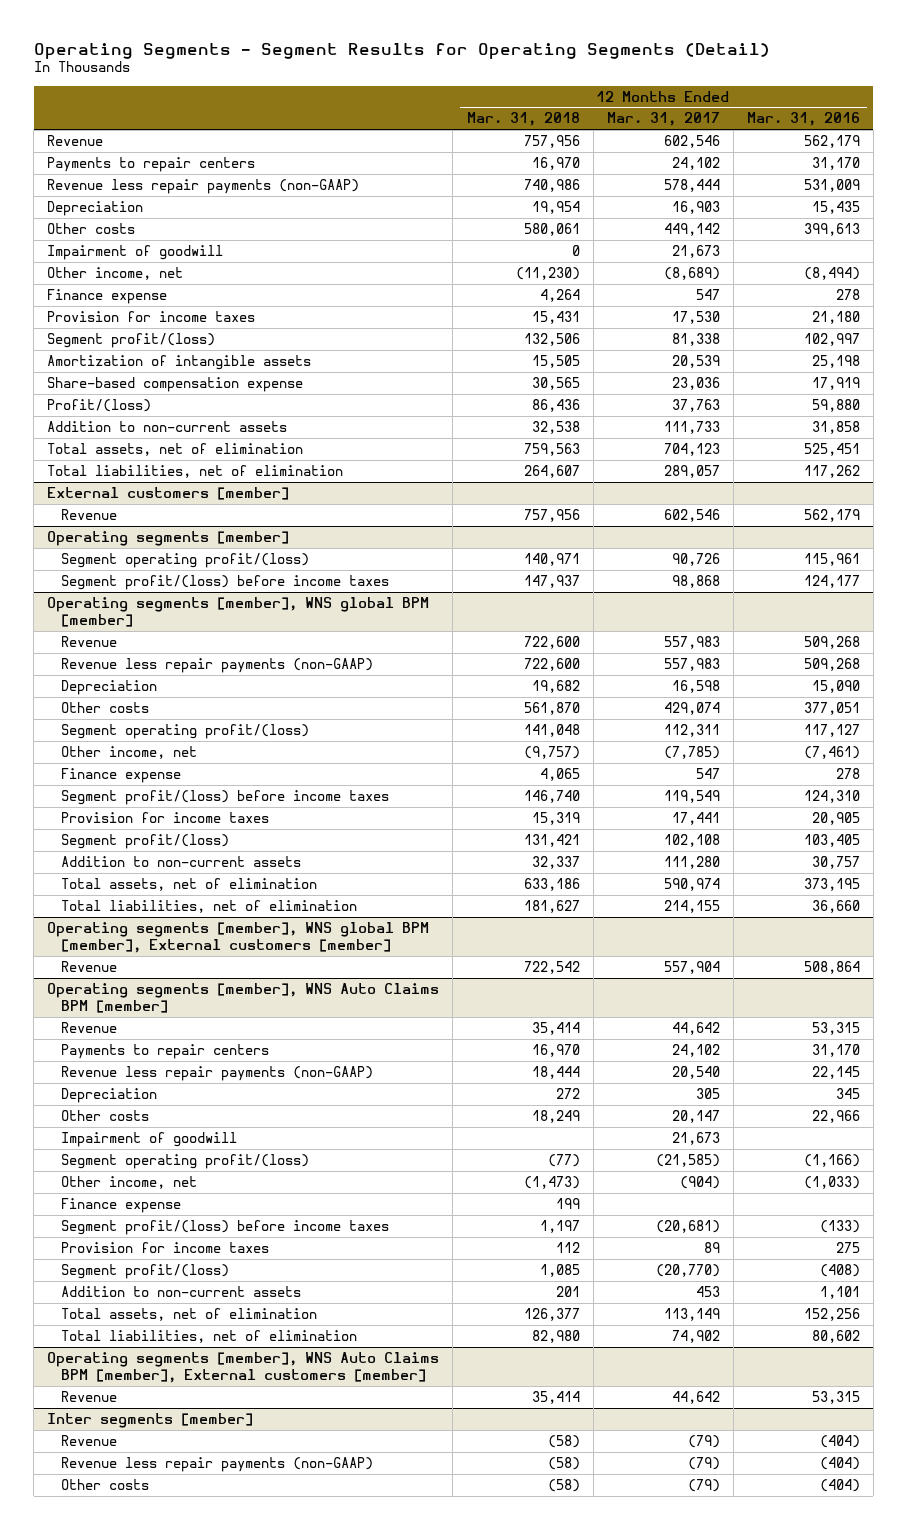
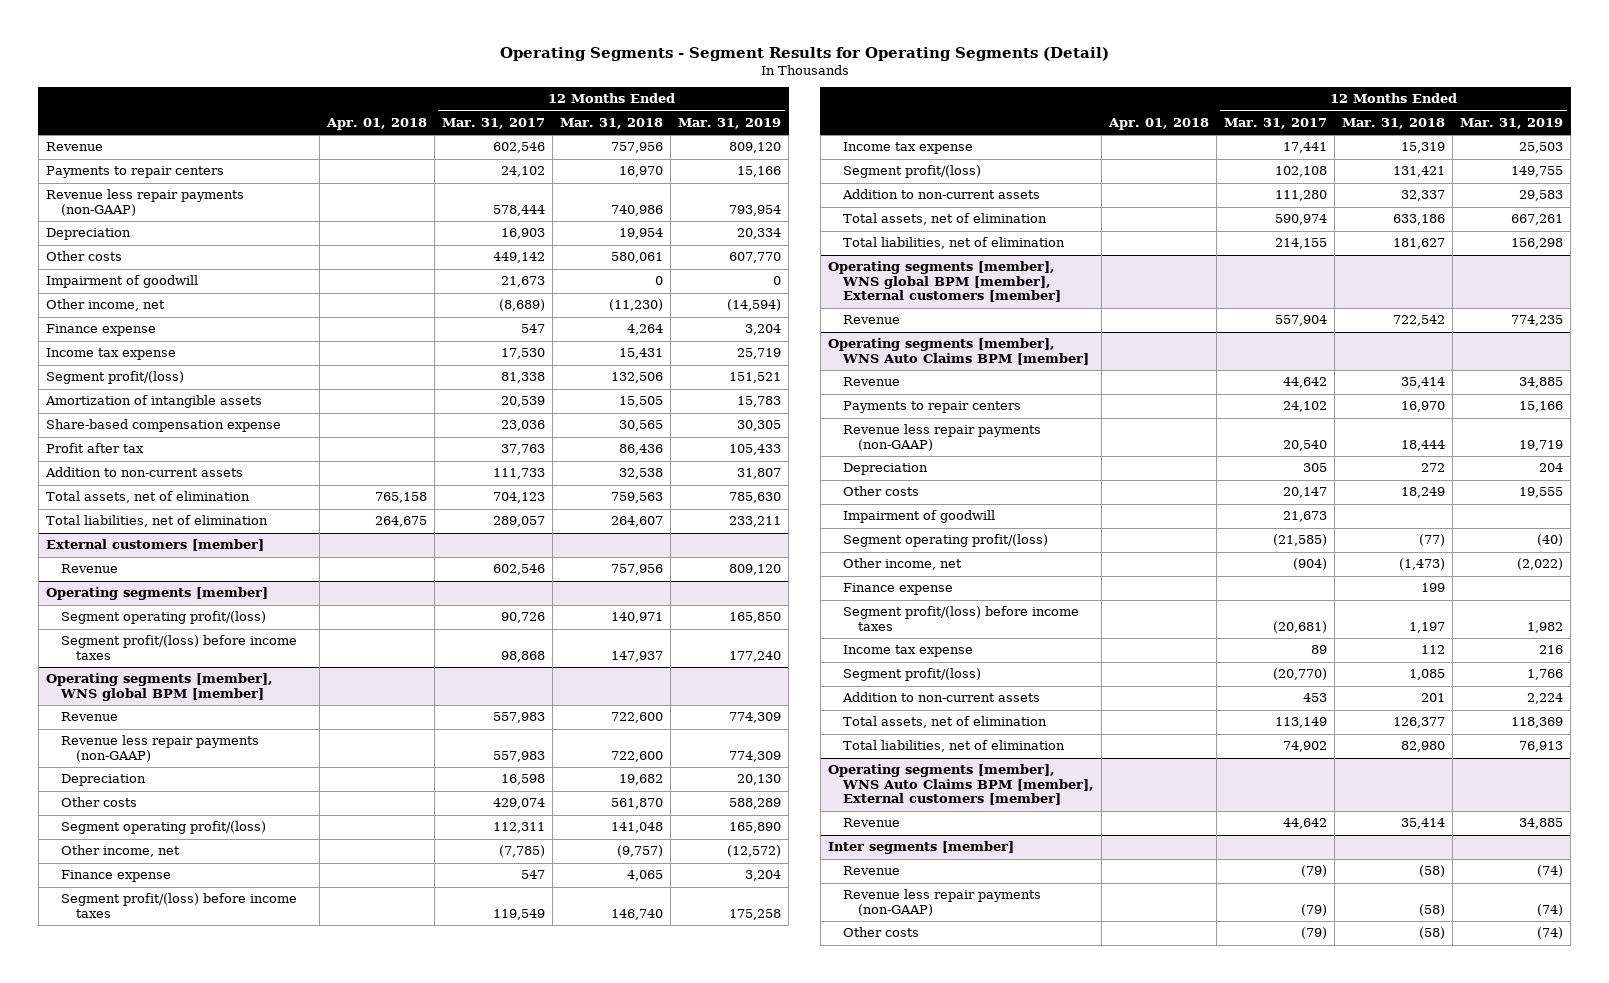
[746,112,860,127] Mar. 31, 2016 -> none
none -> [326,117,428,130] Apr. 01, 2018
none -> [678,117,782,129] Mar. 31, 2019
[47,310,256,322] Provision for income taxes -> [45,348,176,361] Income tax expense
[47,398,152,412] Profit/(loss) -> [45,443,144,454] Profit after tax
[61,811,270,823] Provision for income taxes -> [842,142,973,155] Income tax expense
[61,1241,270,1253] Provision for income taxes -> [842,645,973,658] Income tax expense

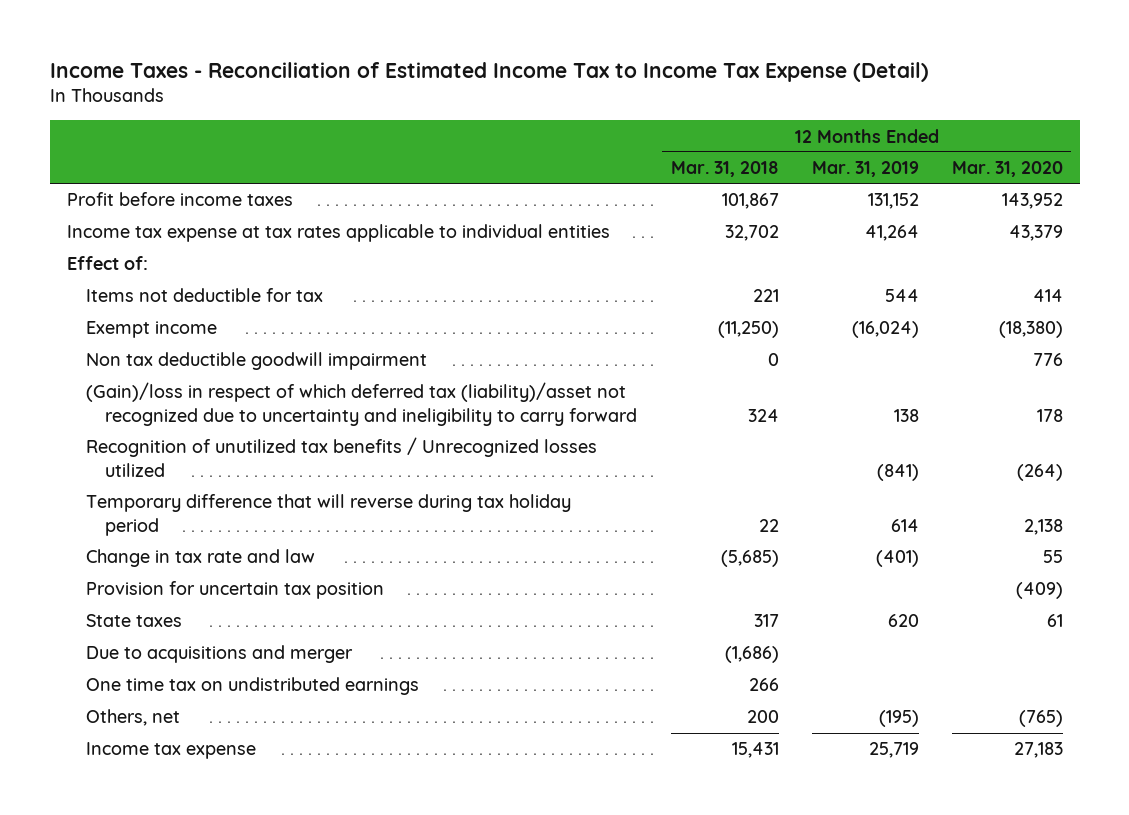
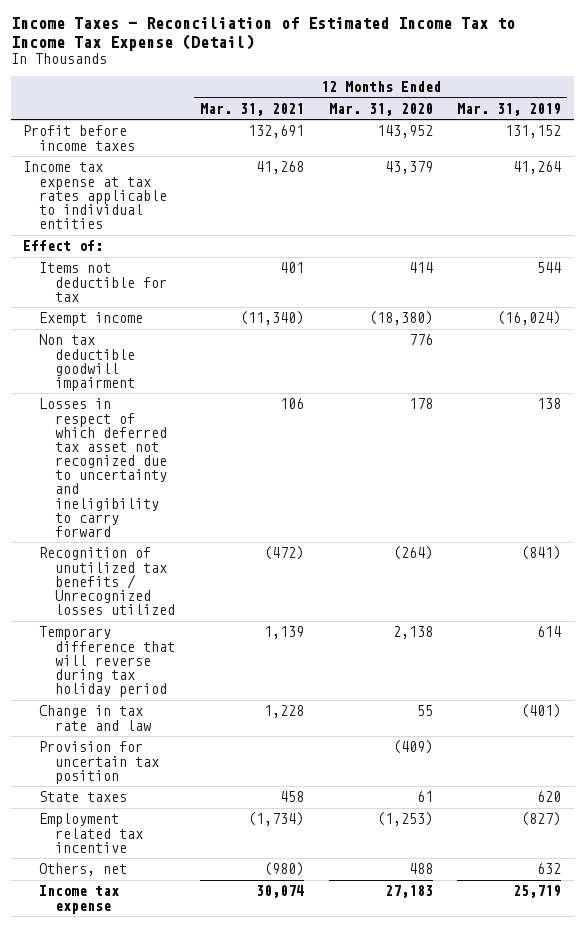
[670,161,779,178] Mar. 31, 2018 -> none
none -> [199,102,304,116] Mar. 31, 2021
[85,382,638,426] (Gain)/loss in respect of which deferred tax (liability)/asset not recognized due to uncertainty and ineligibility to carry forward -> [39,398,168,537] Losses in respect of which deferred tax asset not recognized due to uncertainty and ineligibility to carry forward
[85,645,353,664] Due to acquisitions and merger -> none
[85,677,419,696] One time tax on undistributed earnings -> none
none -> [39,813,144,853] Employment related tax incentive
[878,710,919,728] (195) -> [537,863,562,875] 632
[1018,710,1063,728] (765) -> [408,863,433,875] 488

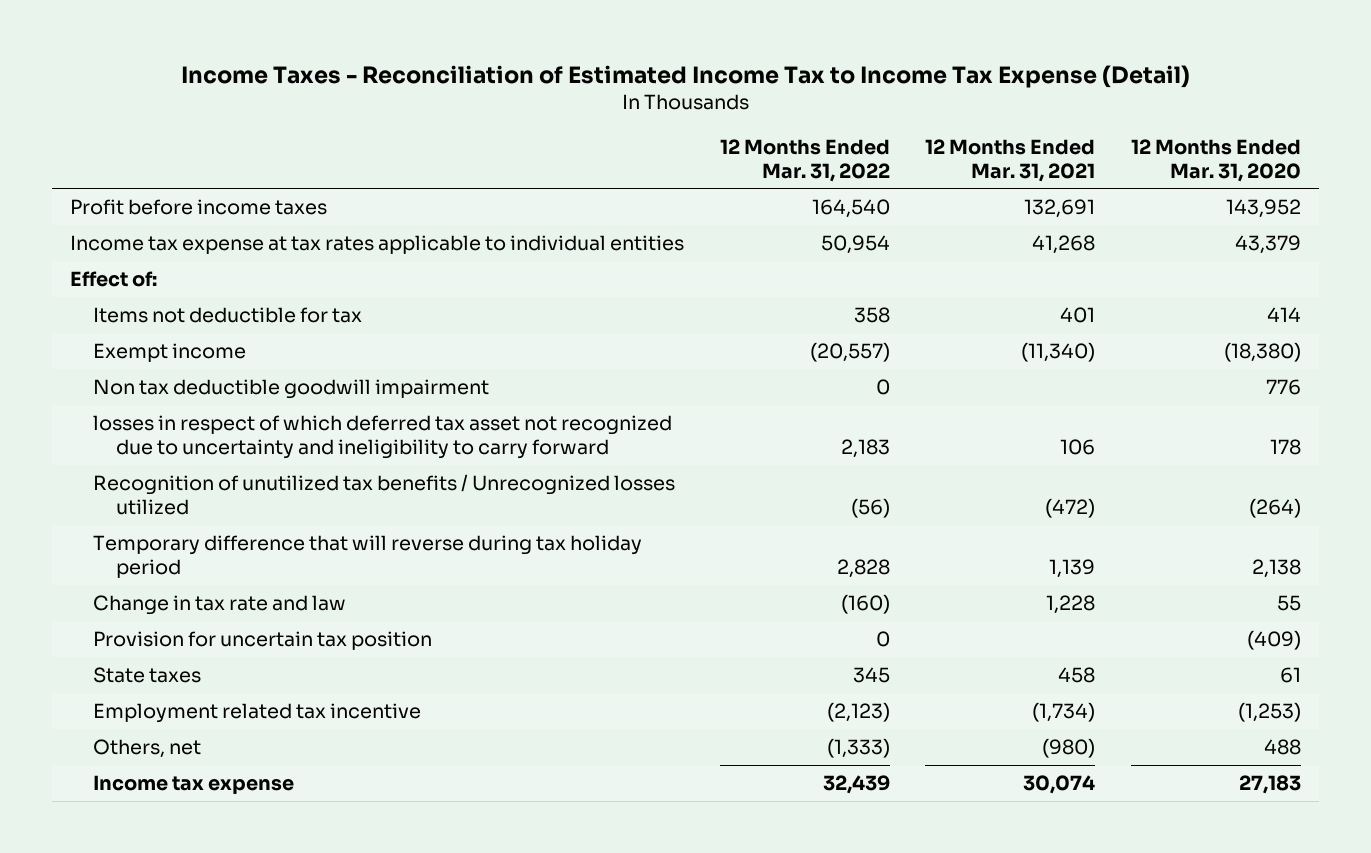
[457,102,562,116] Mar. 31, 2019 -> none
none -> [719,139,890,182] 12 Months Ended Mar. 31, 2022
[39,398,168,537] Losses in respect of which deferred tax asset not recognized due to uncertainty and ineligibility to carry forward -> [92,415,672,459] losses in respect of which deferred tax asset not recognized due to uncertainty and ineligibility to carry forward

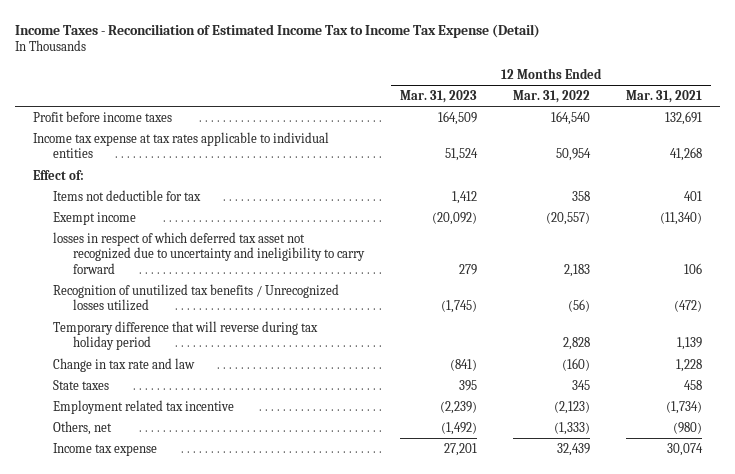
[1131,139,1302,182] 12 Months Ended Mar. 31, 2020 -> none
none -> [399,89,477,103] Mar. 31, 2023
[92,379,489,400] Non tax deductible goodwill impairment -> none
[92,631,432,651] Provision for uncertain tax position -> none

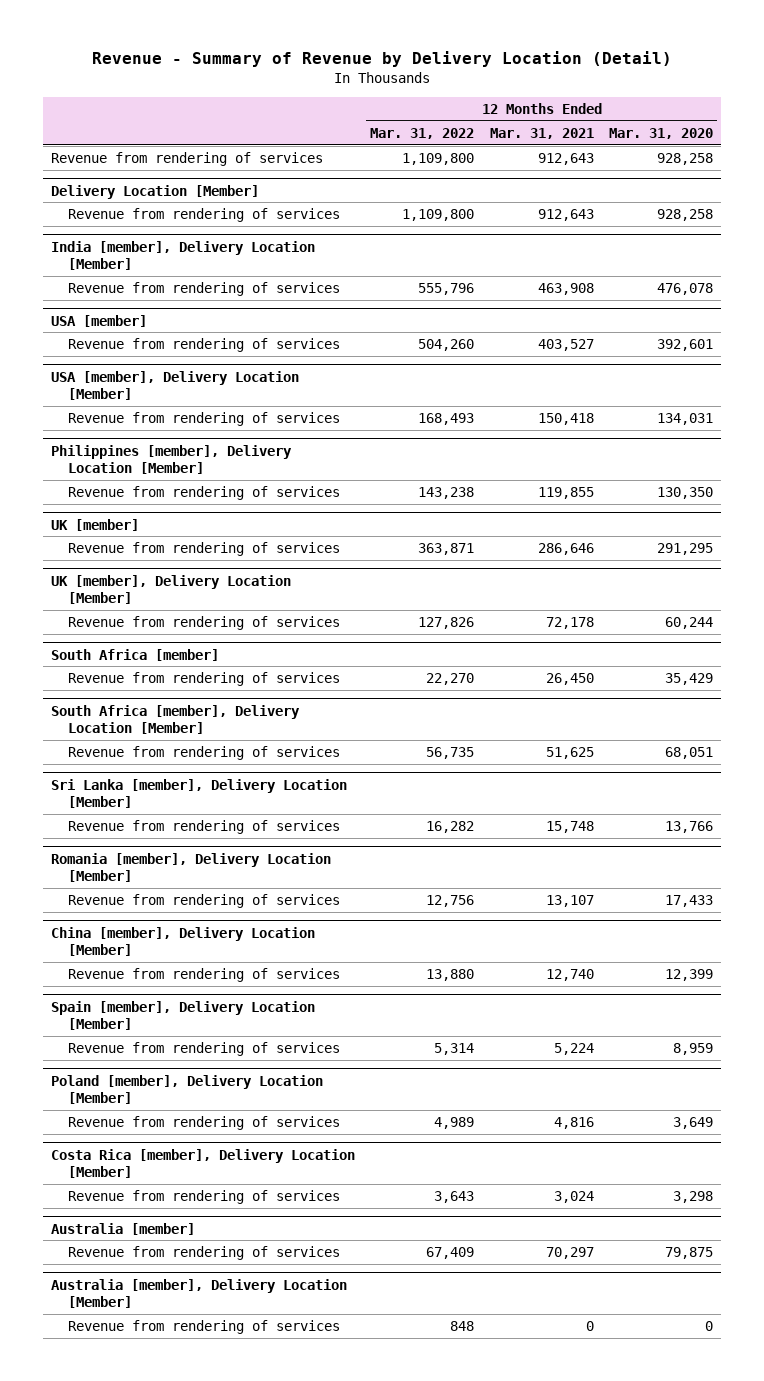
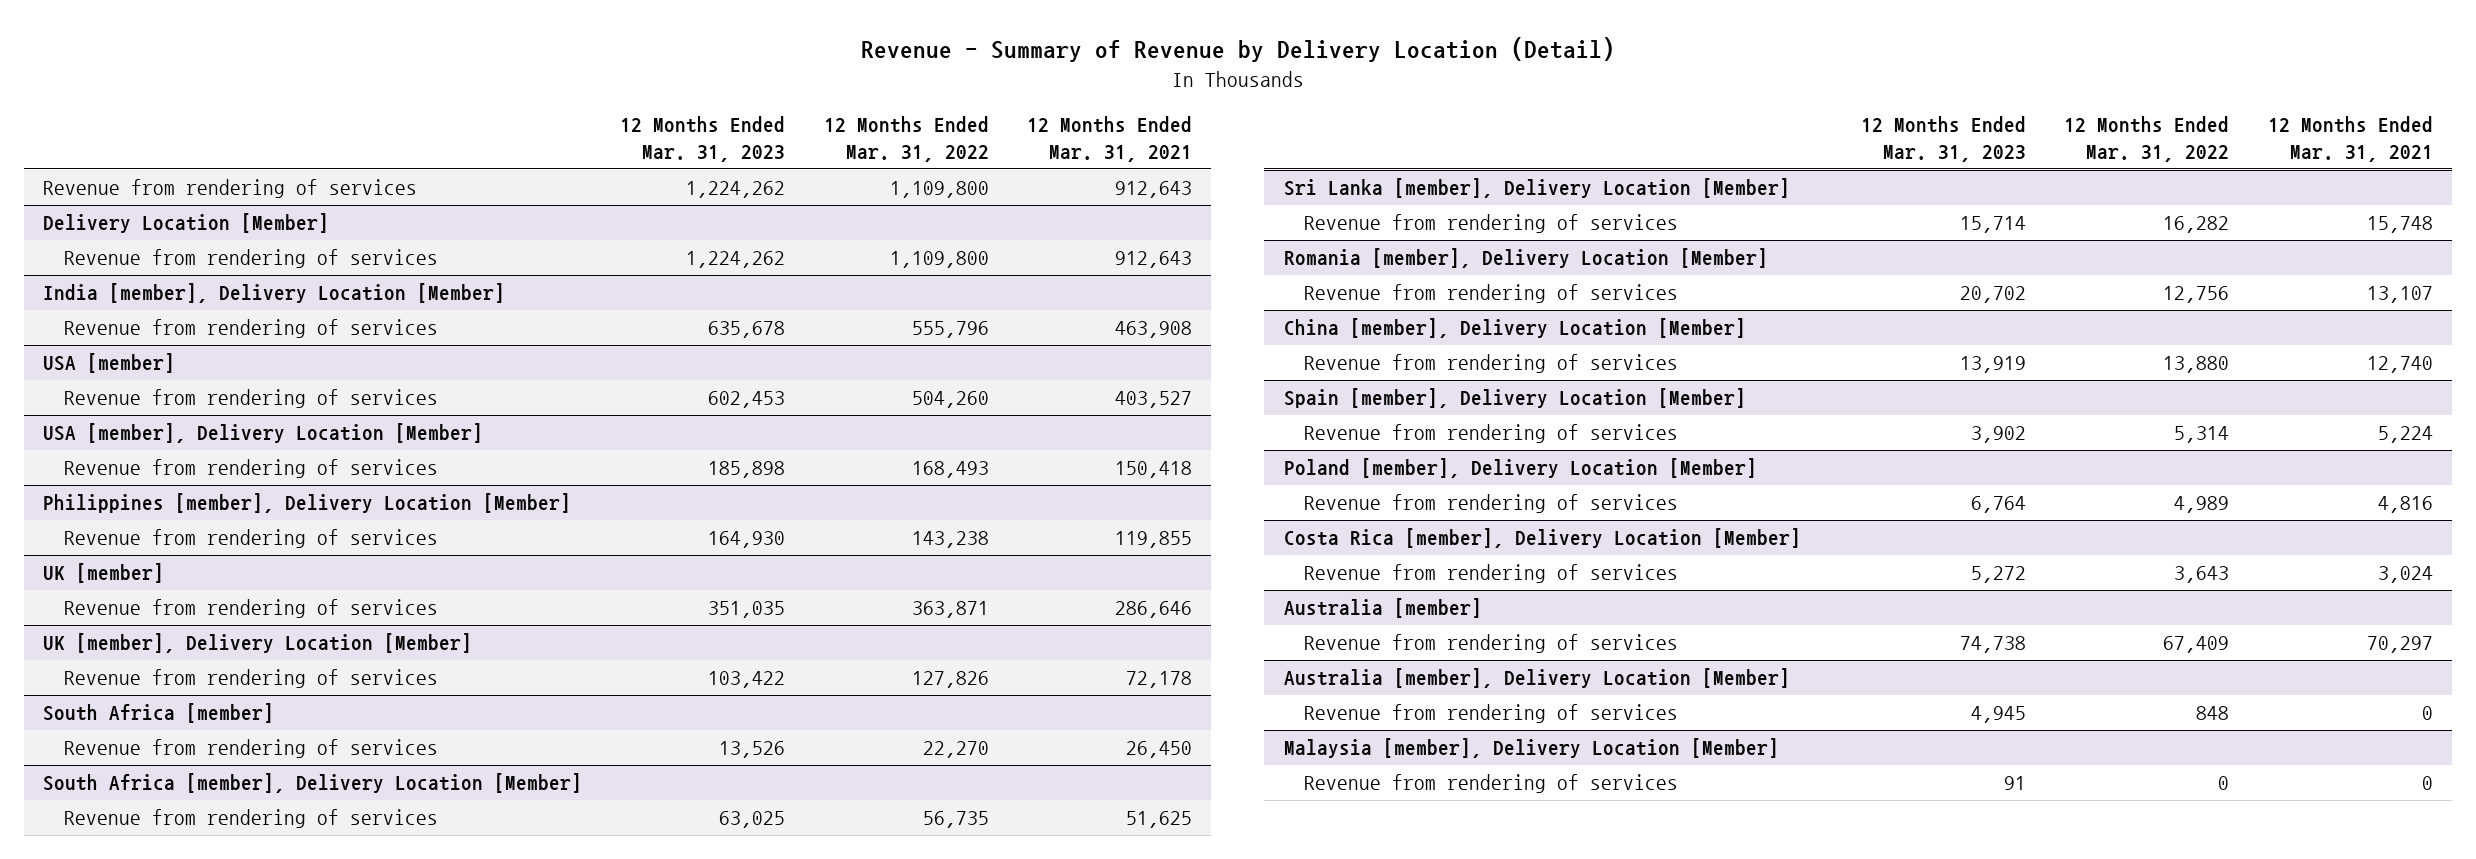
[609,127,714,139] Mar. 31, 2020 -> none
none -> [620,116,786,163] 12 Months Ended Mar. 31, 2023
none -> [1283,738,1779,759] Malaysia [member], Delivery Location [Member]
none -> [1304,774,1679,794] Revenue from rendering of services

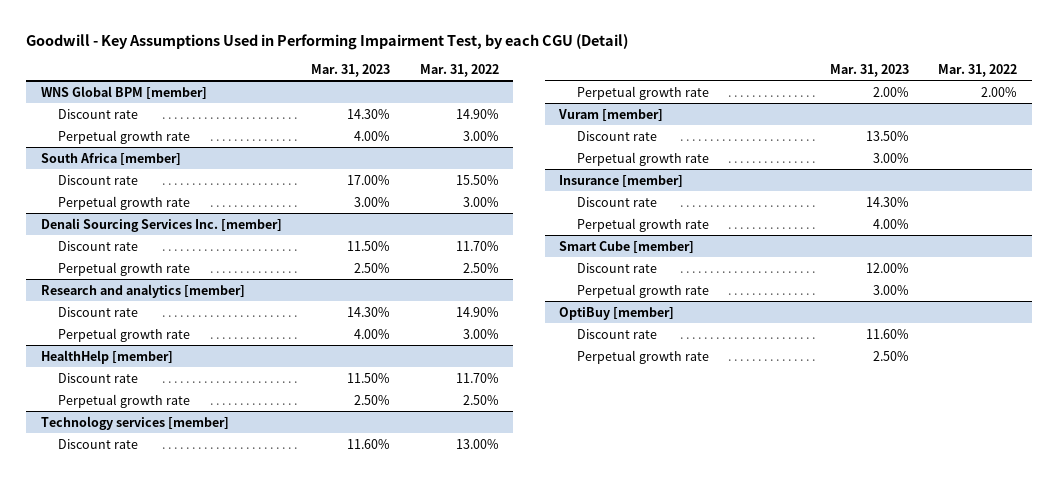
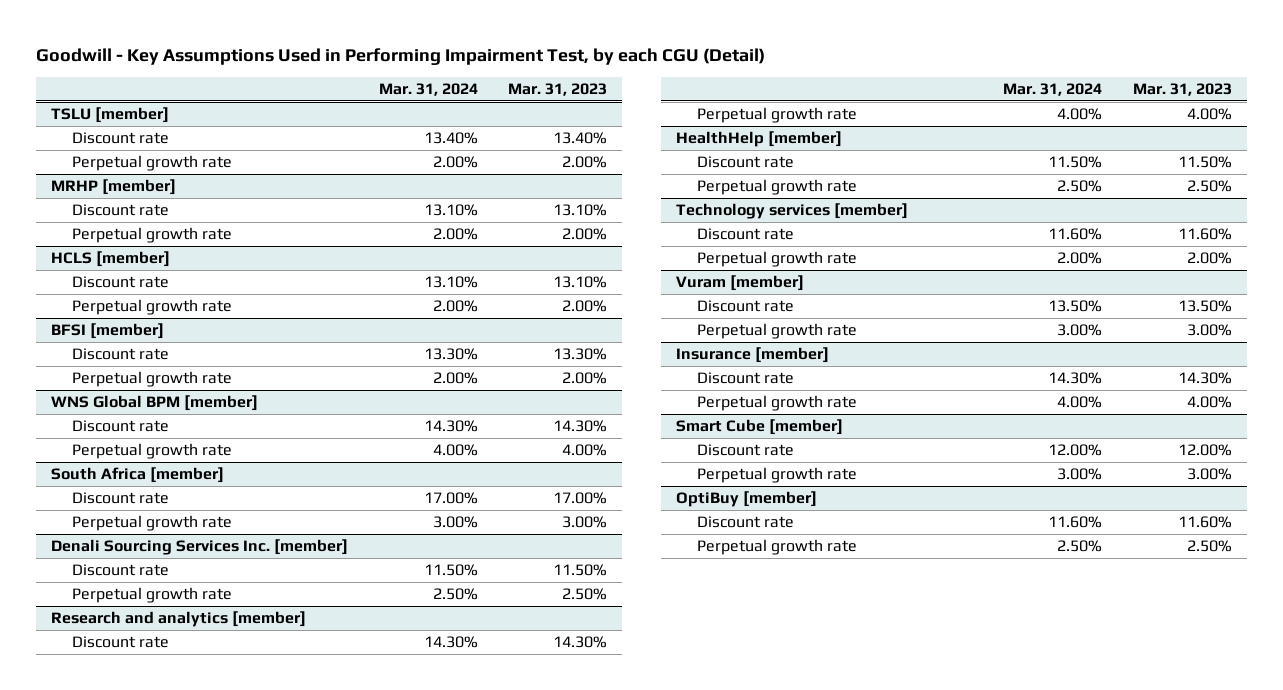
[419,63,499,77] Mar. 31, 2022 -> none
none -> [378,82,478,96] Mar. 31, 2024
none -> [51,107,170,124] TSLU [member]
none -> [72,132,170,145] Discount rate
none -> [72,155,233,172] Perpetual growth rate
none -> [51,179,177,196] MRHP [member]
none -> [72,204,170,217] Discount rate
none -> [72,227,233,244] Perpetual growth rate
none -> [51,251,171,268] HCLS [member]
none -> [72,276,170,289] Discount rate
none -> [72,299,233,316] Perpetual growth rate
none -> [51,323,165,340] BFSI [member]
none -> [72,348,170,361] Discount rate
none -> [72,371,233,388] Perpetual growth rate

